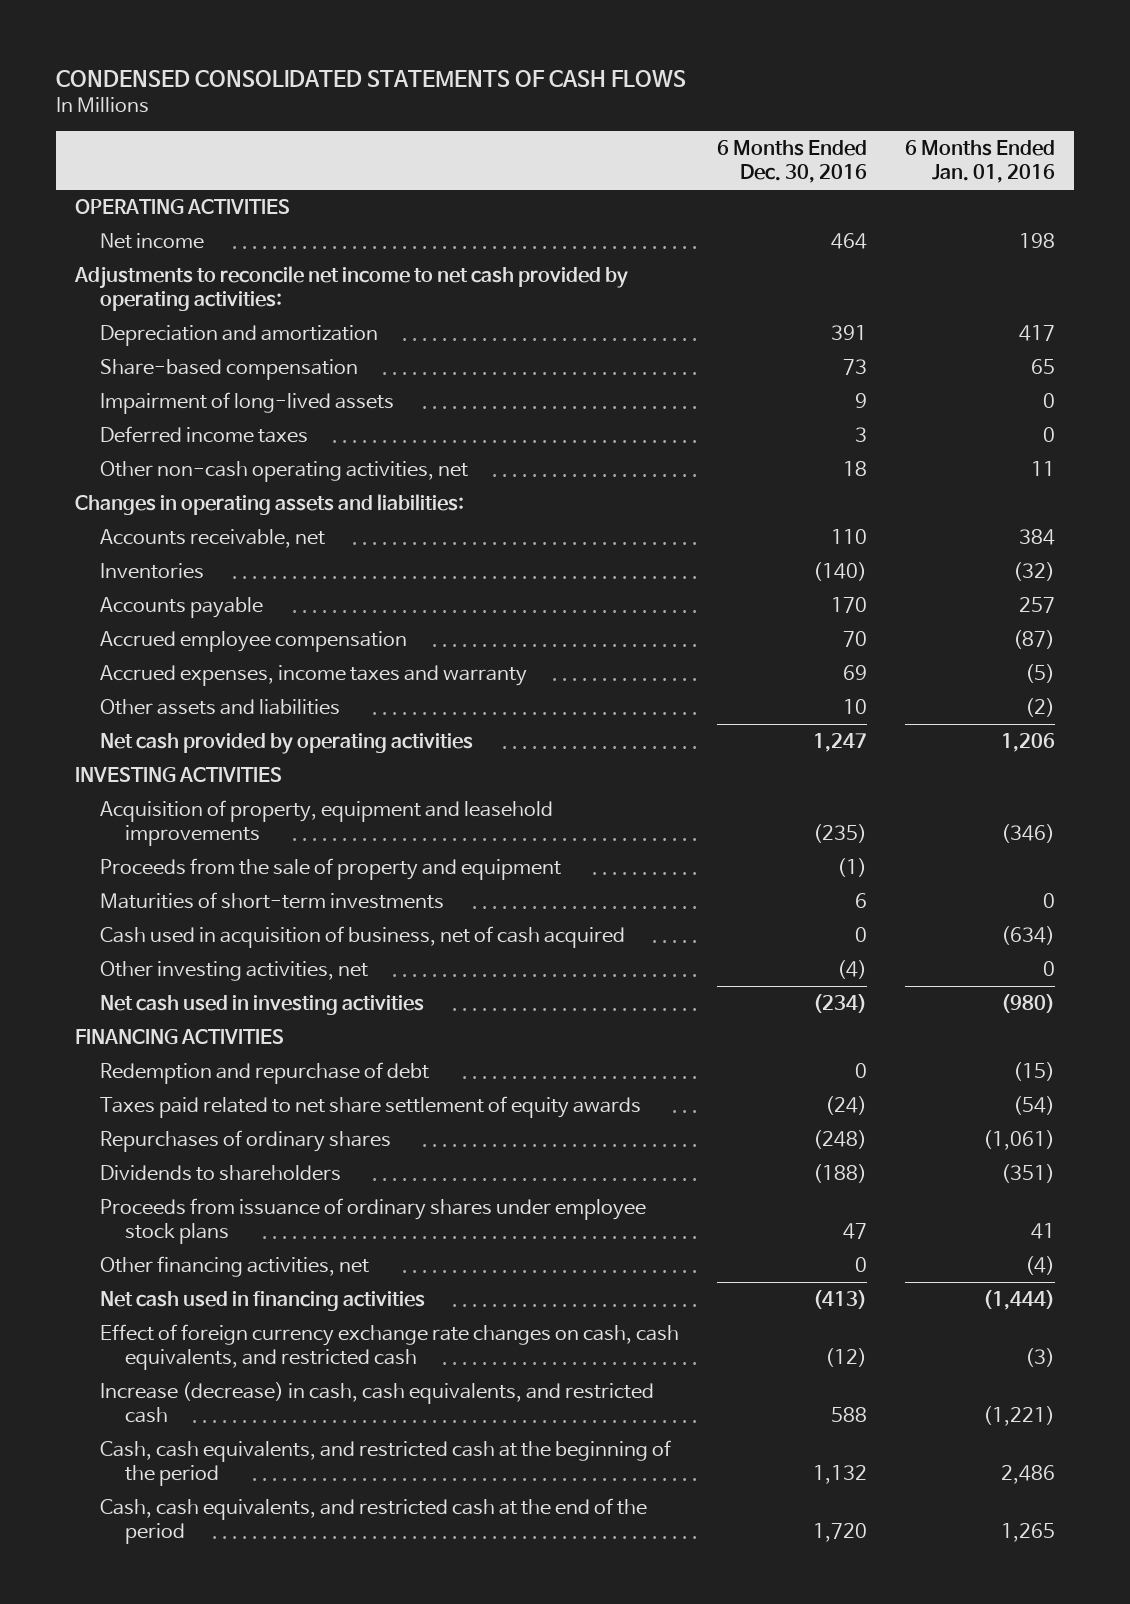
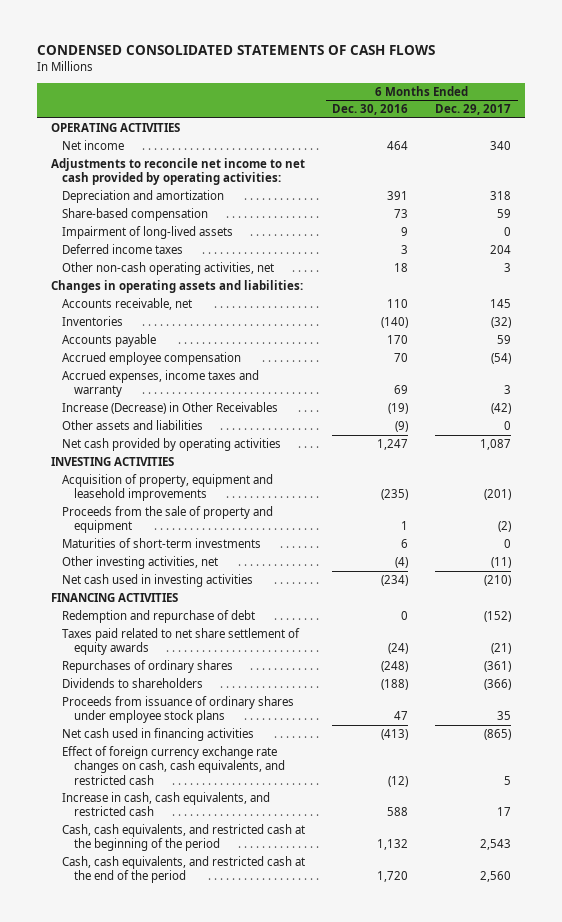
[904,140,1055,184] 6 Months Ended Jan. 01, 2016 -> none
none -> [435,104,512,116] Dec. 29, 2017
none -> [62,401,279,414] Increase (Decrease) in Other Receivables
[842,699,867,715] 10 -> [395,420,409,432] (9)
[836,858,867,878] (1) -> [401,521,409,531] 1
[99,926,625,949] Cash used in acquisition of business, net of cash acquired -> none
[99,1256,369,1278] Other financing activities, net -> none
[99,1382,654,1424] Increase (decrease) in cash, cash equivalents, and restricted cash -> [62,791,271,817] Increase in cash, cash equivalents, and restricted cash

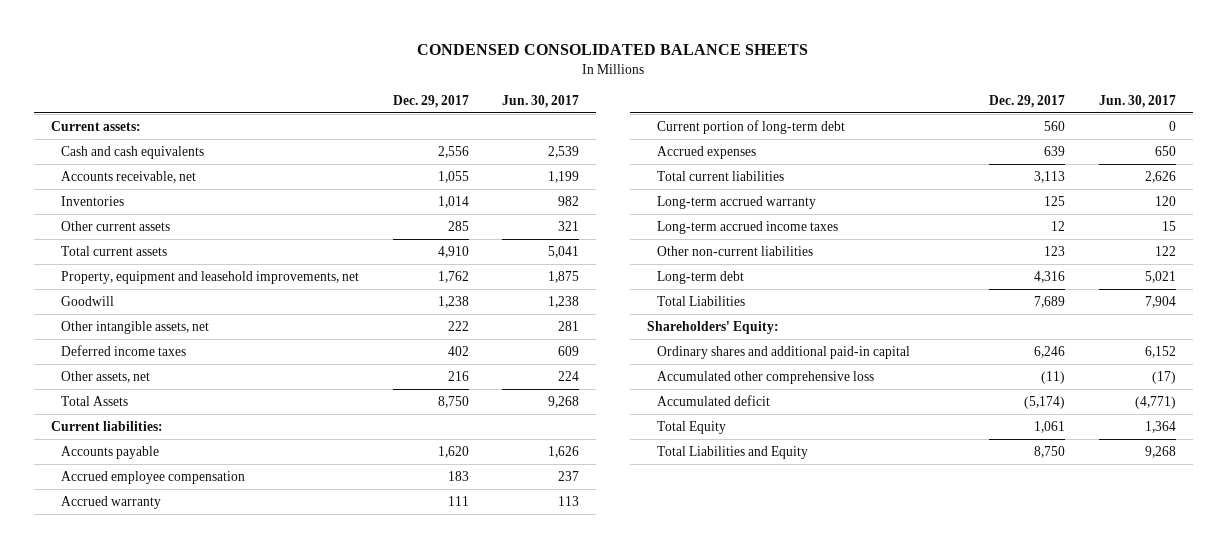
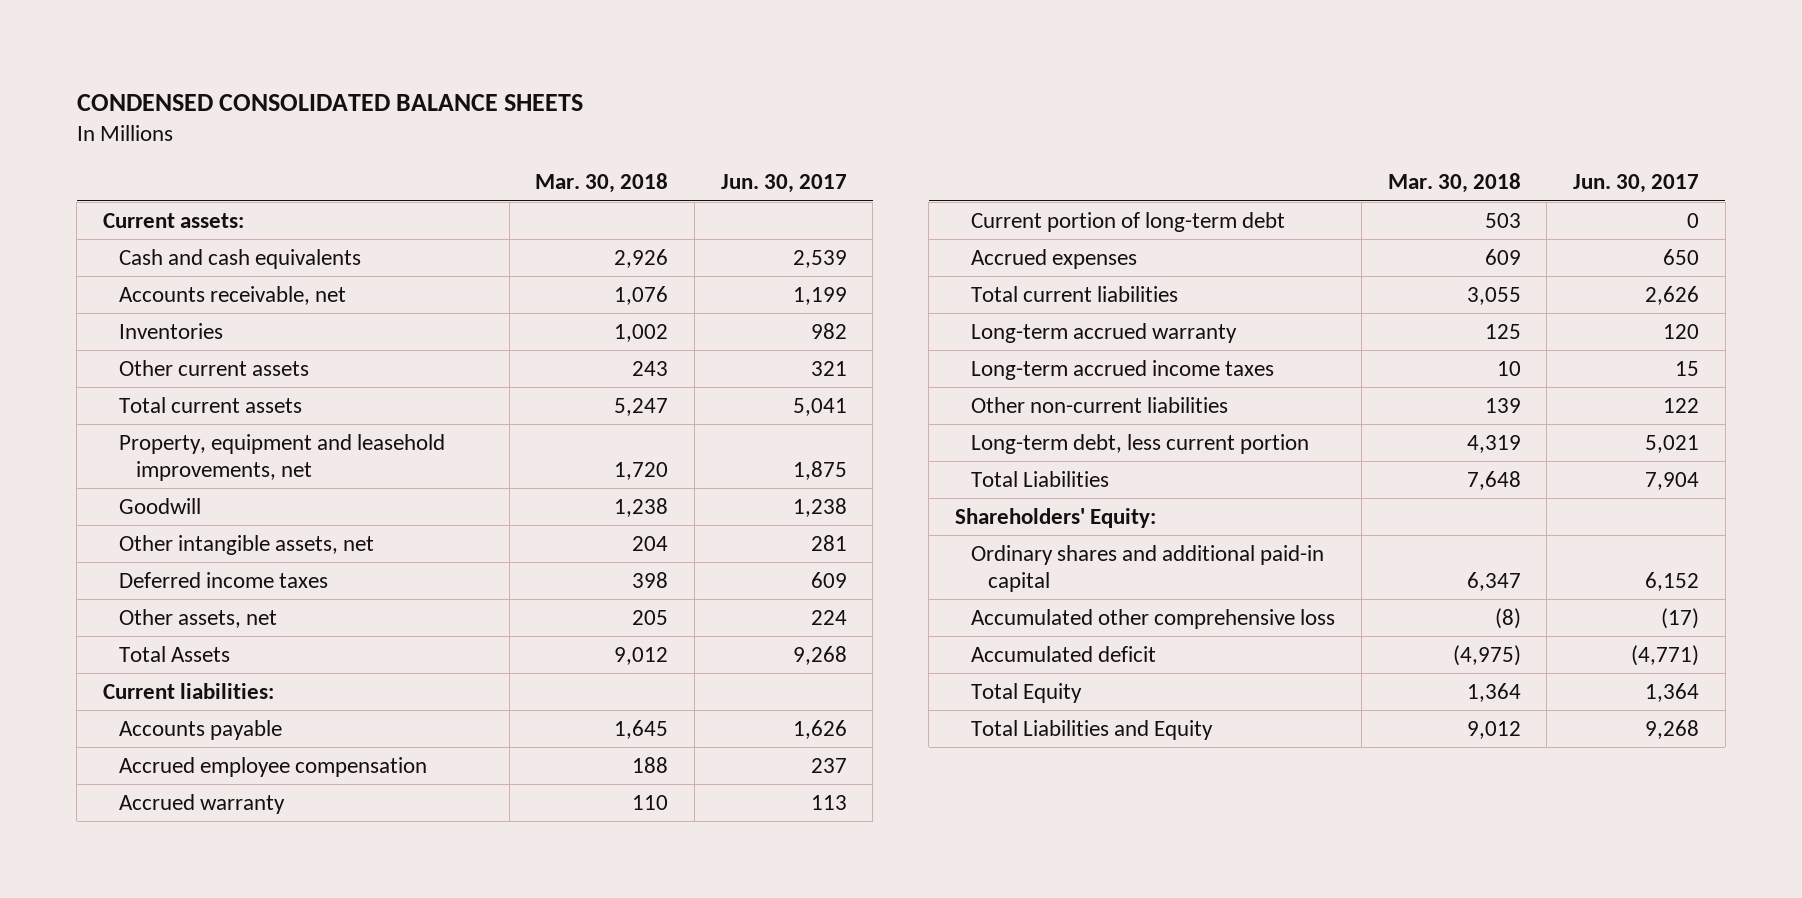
[392,94,469,108] Dec. 29, 2017 -> none
none -> [535,173,669,194] Mar. 30, 2018
[657,271,745,285] Long-term debt -> [971,433,1310,454] Long-term debt, less current portion

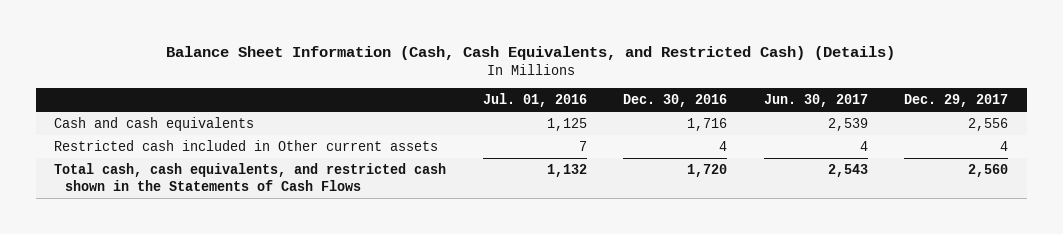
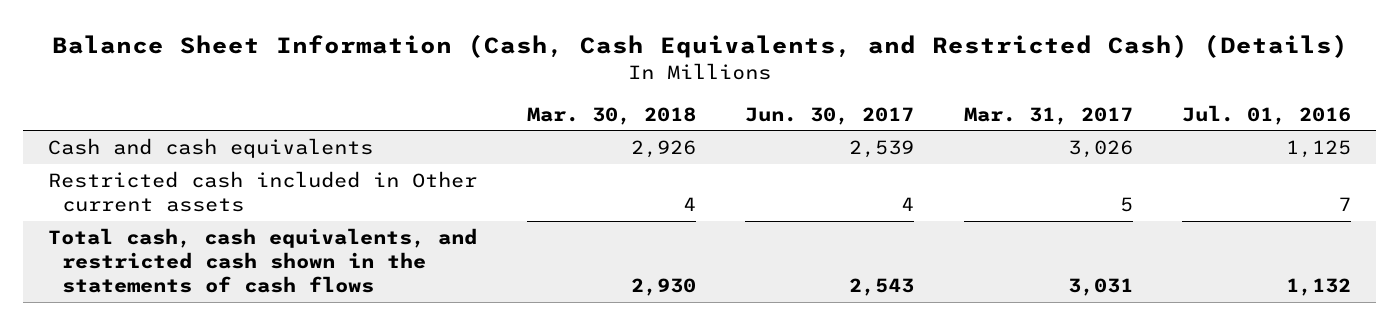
[623,94,728,108] Dec. 30, 2016 -> none
[904,94,1009,108] Dec. 29, 2017 -> none
none -> [526,106,696,125] Mar. 30, 2018
none -> [963,106,1133,125] Mar. 31, 2017
[54,163,447,191] Total cash, cash equivalents, and restricted cash shown in the Statements of Cash Flows -> [48,228,478,294] Total cash, cash equivalents, and restricted cash shown in the statements of cash flows

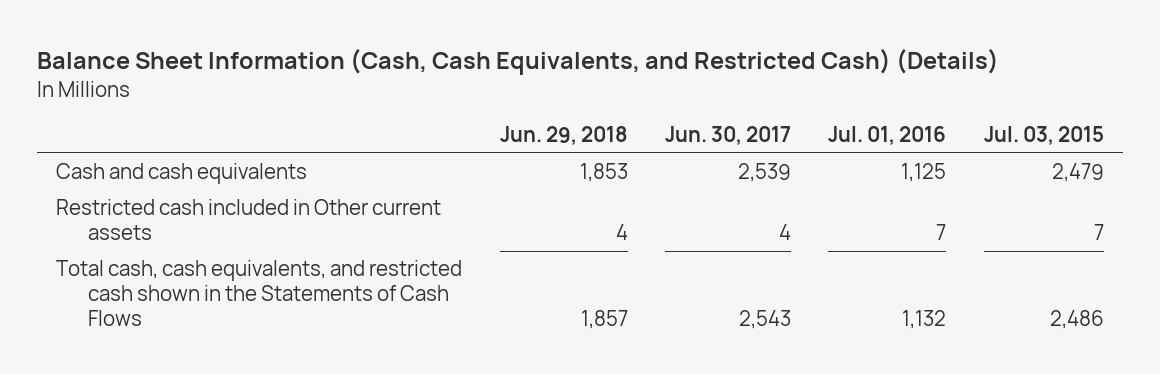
[526,106,696,125] Mar. 30, 2018 -> none
[963,106,1133,125] Mar. 31, 2017 -> none
none -> [499,126,628,146] Jun. 29, 2018
none -> [983,126,1104,146] Jul. 03, 2015
[48,228,478,294] Total cash, cash equivalents, and restricted cash shown in the statements of cash flows -> [56,260,463,327] Total cash, cash equivalents, and restricted cash shown in the Statements of Cash Flows

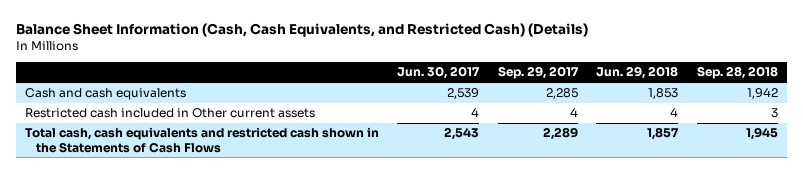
[828,126,947,146] Jul. 01, 2016 -> none
[983,126,1104,146] Jul. 03, 2015 -> none
none -> [497,66,579,80] Sep. 29, 2017
none -> [696,66,778,80] Sep. 28, 2018
[56,260,463,327] Total cash, cash equivalents, and restricted cash shown in the Statements of Cash Flows -> [24,127,379,153] Total cash, cash equivalents and restricted cash shown in the Statements of Cash Flows

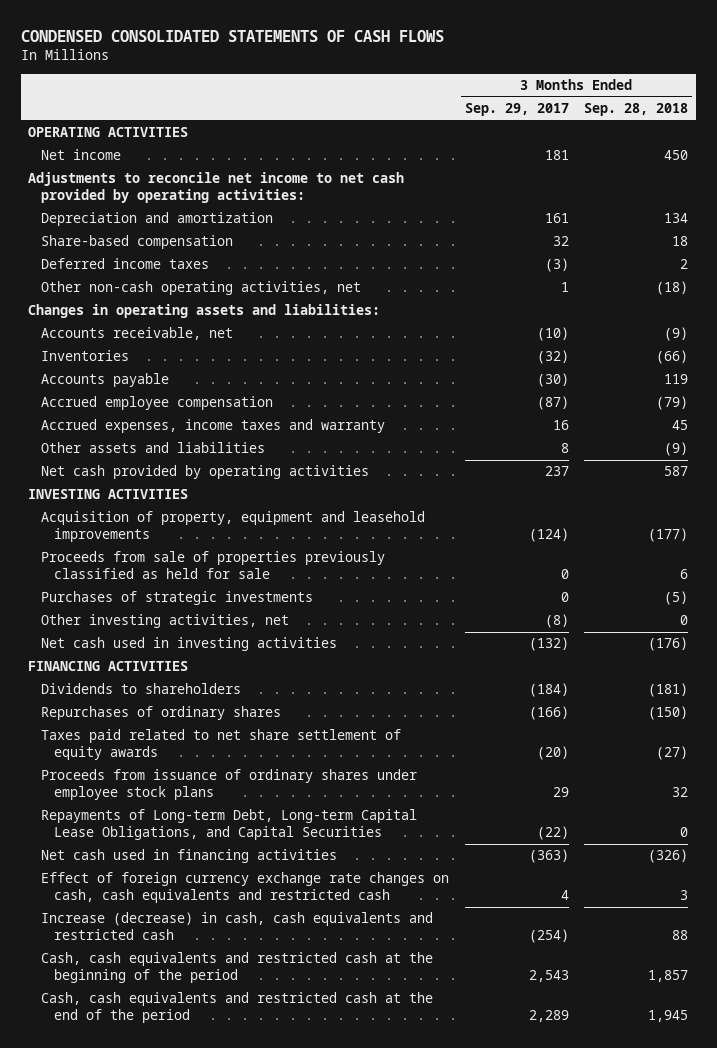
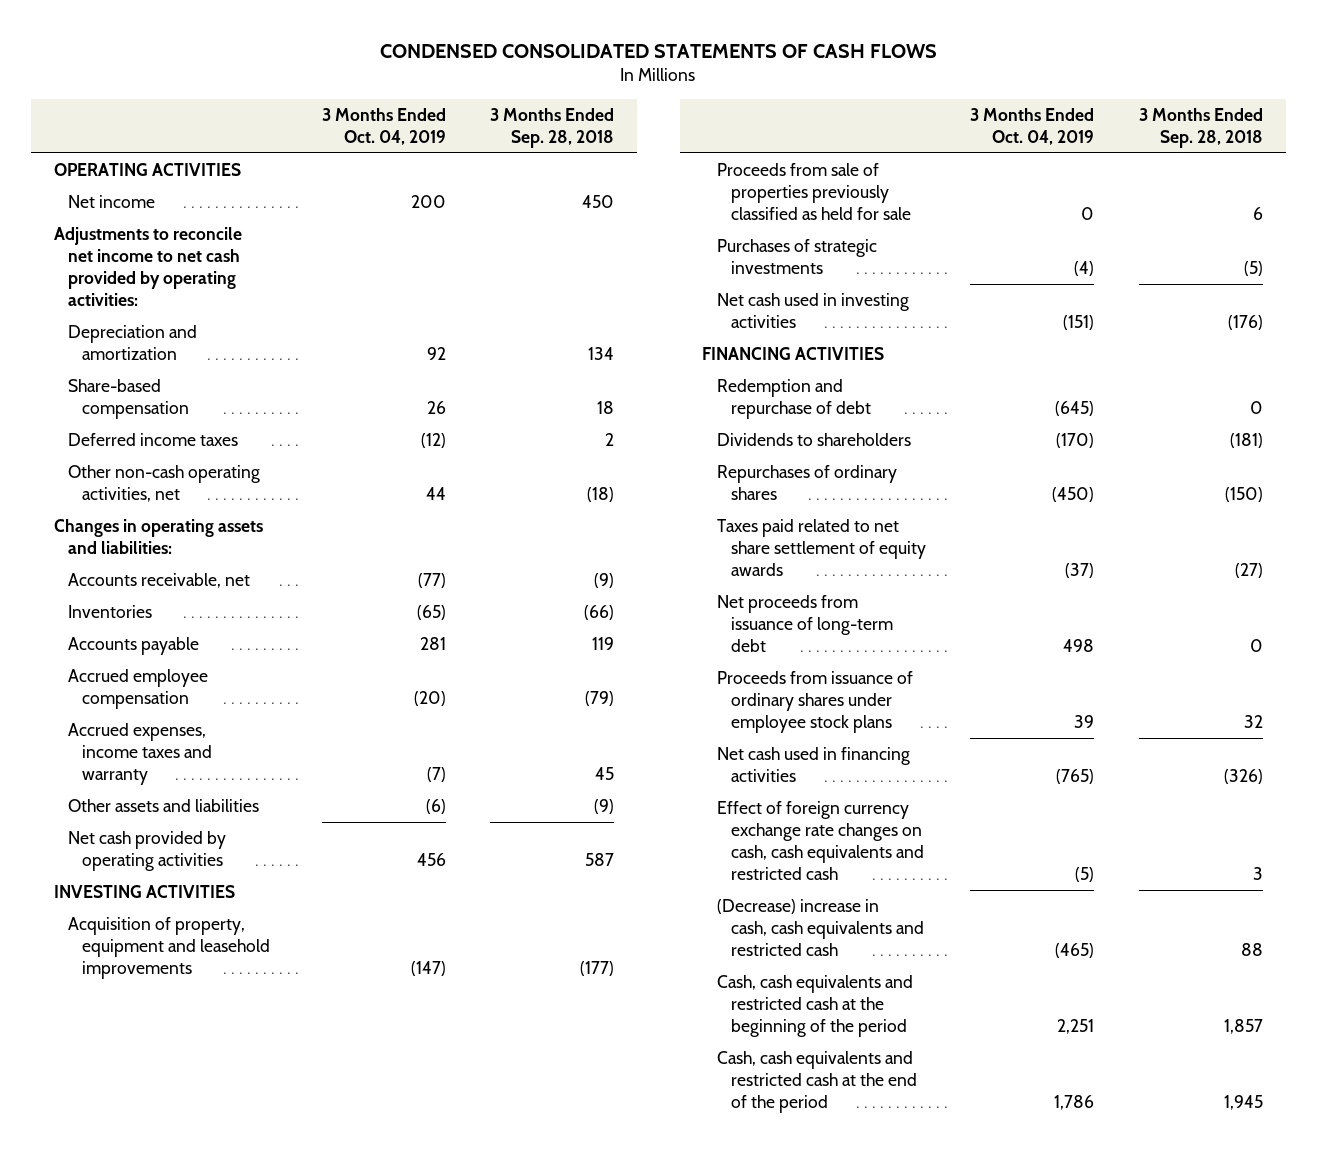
[464,103,569,117] Sep. 29, 2017 -> none
none -> [321,107,446,145] 3 Months Ended Oct. 04, 2019
[41,614,290,629] Other investing activities, net -> none
none -> [716,379,871,420] Redemption and repurchase of debt
none -> [716,595,893,653] Net proceeds from issuance of long-term debt
[41,809,418,841] Repayments of Long-term Debt, Long-term Capital Lease Obligations, and Capital Securities -> none
[41,912,434,941] Increase (decrease) in cash, cash equivalents and restricted cash -> [716,899,924,957] (Decrease) increase in cash, cash equivalents and restricted cash

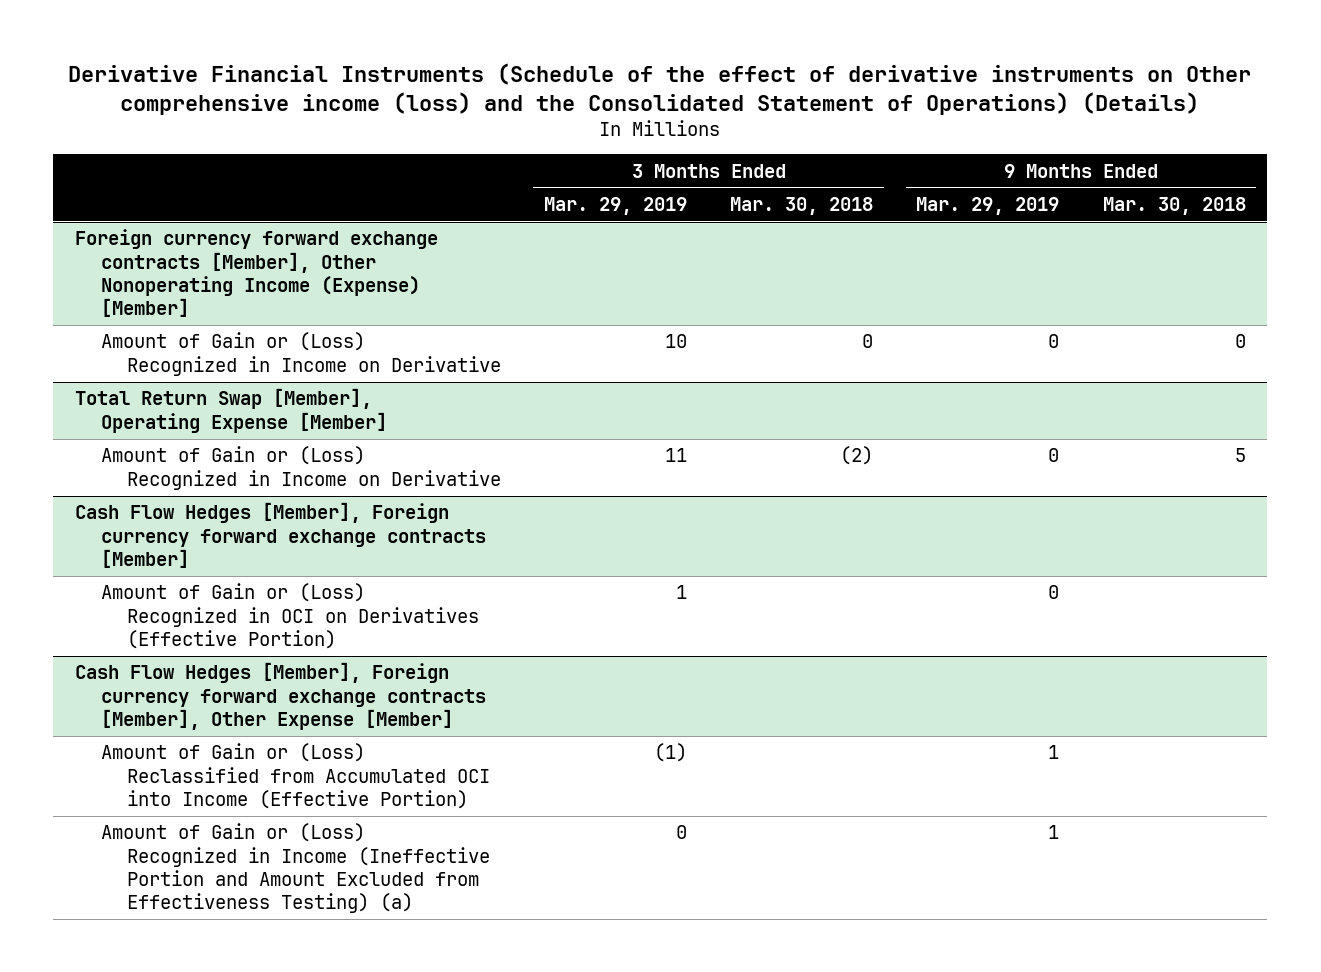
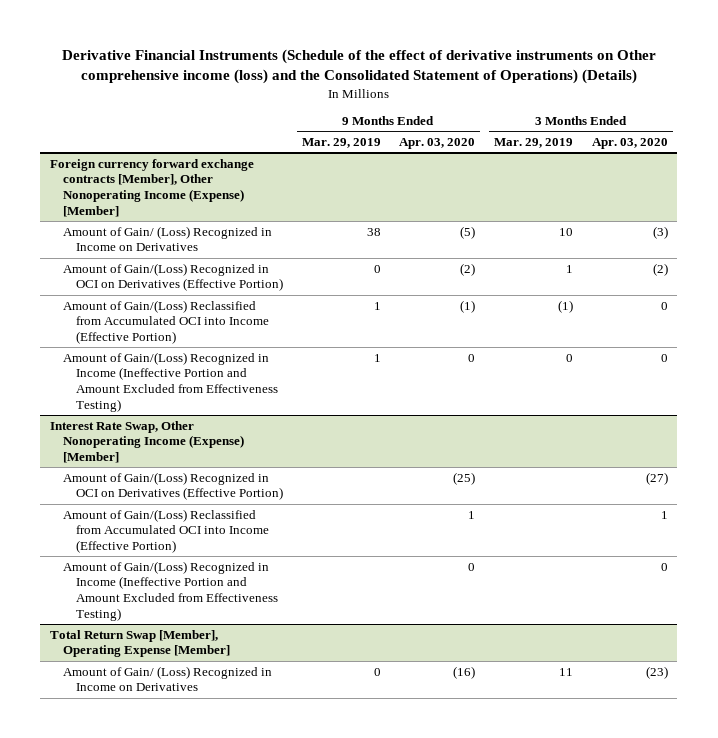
[730,197,874,216] Mar. 30, 2018 -> none
[1102,197,1246,216] Mar. 30, 2018 -> none
none -> [399,138,476,150] Apr. 03, 2020
none -> [591,138,668,150] Apr. 03, 2020
[101,332,502,376] Amount of Gain or (Loss) Recognized in Income on Derivative -> [62,225,272,252] Amount of Gain/ (Loss) Recognized in Income on Derivatives
[1048,334,1060,349] 0 -> [366,227,381,236] 38
none -> [62,262,283,292] Amount of Gain/(Loss) Recognized in OCI on Derivatives (Effective Portion)
none -> [62,299,269,345] Amount of Gain/(Loss) Reclassified from Accumulated OCI into Income (Effective Portion)
none -> [62,351,278,412] Amount of Gain/(Loss) Recognized in Income (Ineffective Portion and Amount Excluded from Effectiveness Testing)
none -> [49,420,244,464] Interest Rate Swap, Other Nonoperating Income (Expense) [Member]
none -> [62,471,283,501] Amount of Gain/(Loss) Recognized in OCI on Derivatives (Effective Portion)
none -> [62,508,269,554] Amount of Gain/(Loss) Reclassified from Accumulated OCI into Income (Effective Portion)
none -> [62,560,278,621] Amount of Gain/(Loss) Recognized in Income (Ineffective Portion and Amount Excluded from Effectiveness Testing)
[74,502,487,568] Cash Flow Hedges [Member], Foreign currency forward exchange contracts [Member] -> none
[101,583,480,649] Amount of Gain or (Loss) Recognized in OCI on Derivatives (Effective Portion) -> none
[74,662,487,730] Cash Flow Hedges [Member], Foreign currency forward exchange contracts [Member], Other Expense [Member] -> none
[101,743,491,809] Amount of Gain or (Loss) Reclassified from Accumulated OCI into Income (Effective Portion) -> none
[101,823,491,914] Amount of Gain or (Loss) Recognized in Income (Ineffective Portion and Amount Excluded from Effectiveness Testing) (a) -> none
[101,446,502,490] Amount of Gain or (Loss) Recognized in Income on Derivative -> [62,665,272,692] Amount of Gain/ (Loss) Recognized in Income on Derivatives

